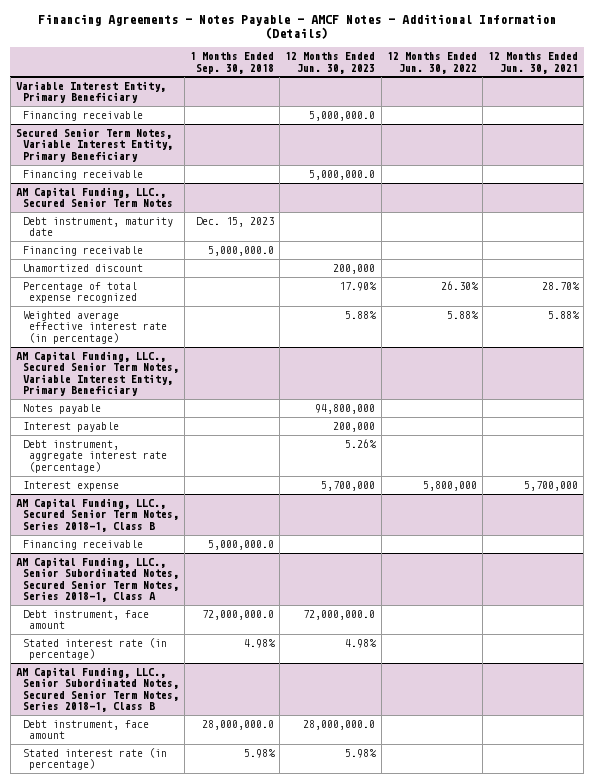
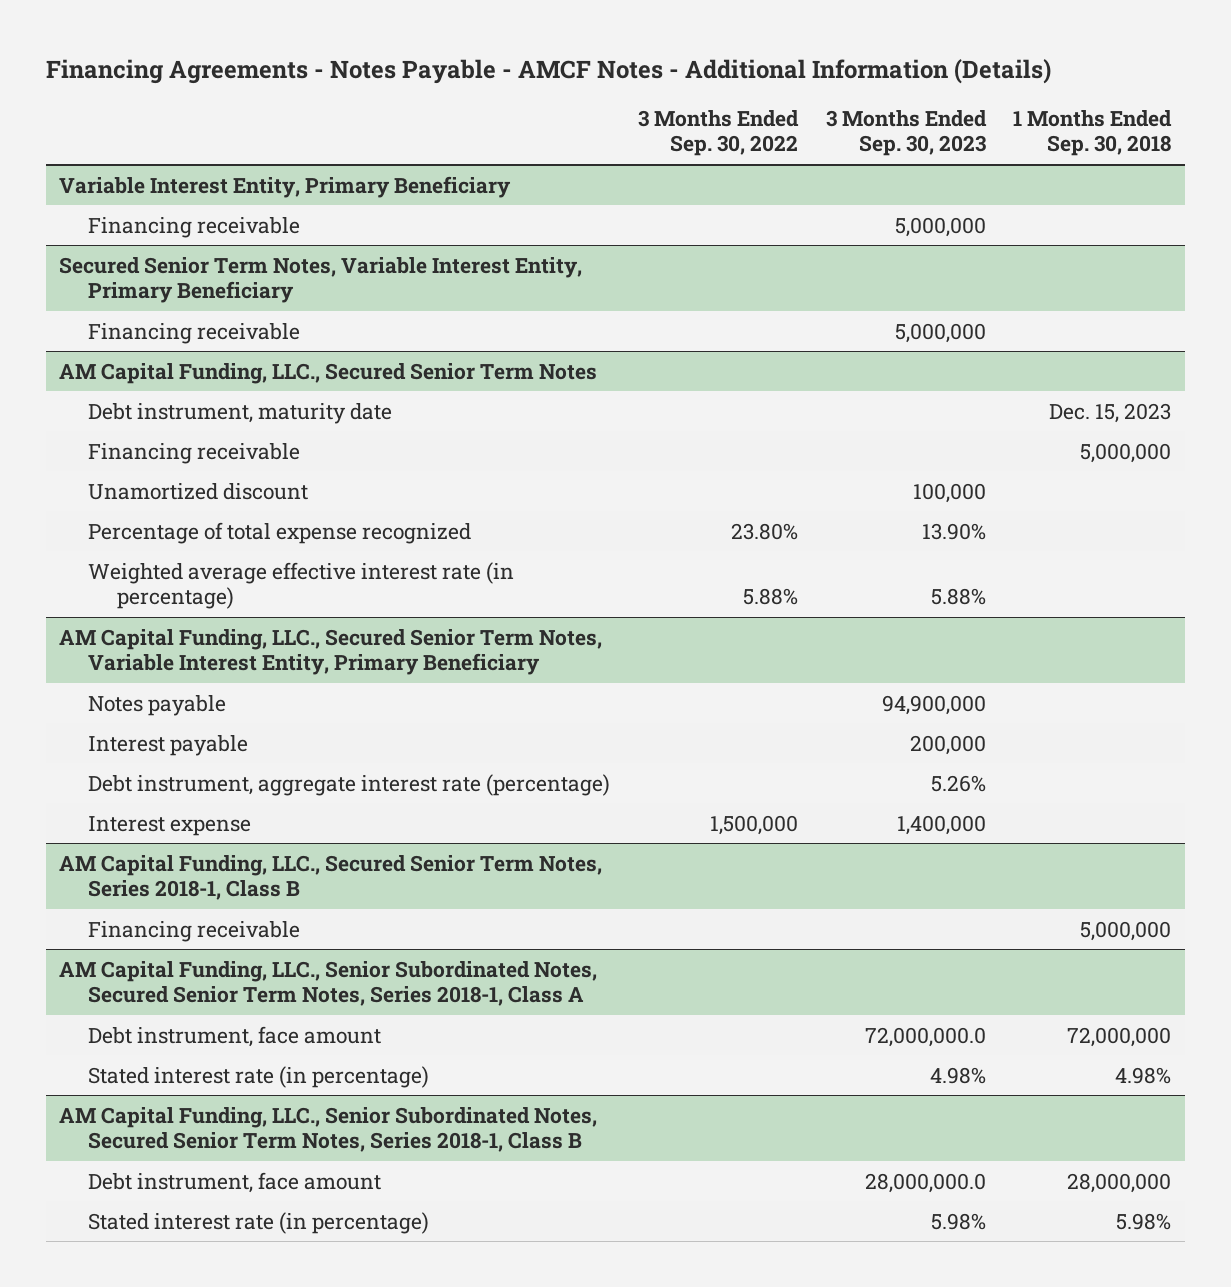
[285,52,376,74] 12 Months Ended Jun. 30, 2023 -> none
[386,52,477,74] 12 Months Ended Jun. 30, 2022 -> none
[488,52,579,74] 12 Months Ended Jun. 30, 2021 -> none
none -> [637,110,799,157] 3 Months Ended Sep. 30, 2022
none -> [825,110,987,157] 3 Months Ended Sep. 30, 2023
[207,245,274,256] 5,000,000.0 -> [1080,442,1172,463] 5,000,000
[207,539,274,550] 5,000,000.0 -> [1080,920,1172,941] 5,000,000
[201,609,274,620] 72,000,000.0 -> [1067,1026,1172,1047] 72,000,000
[201,719,274,730] 28,000,000.0 -> [1067,1172,1172,1193] 28,000,000

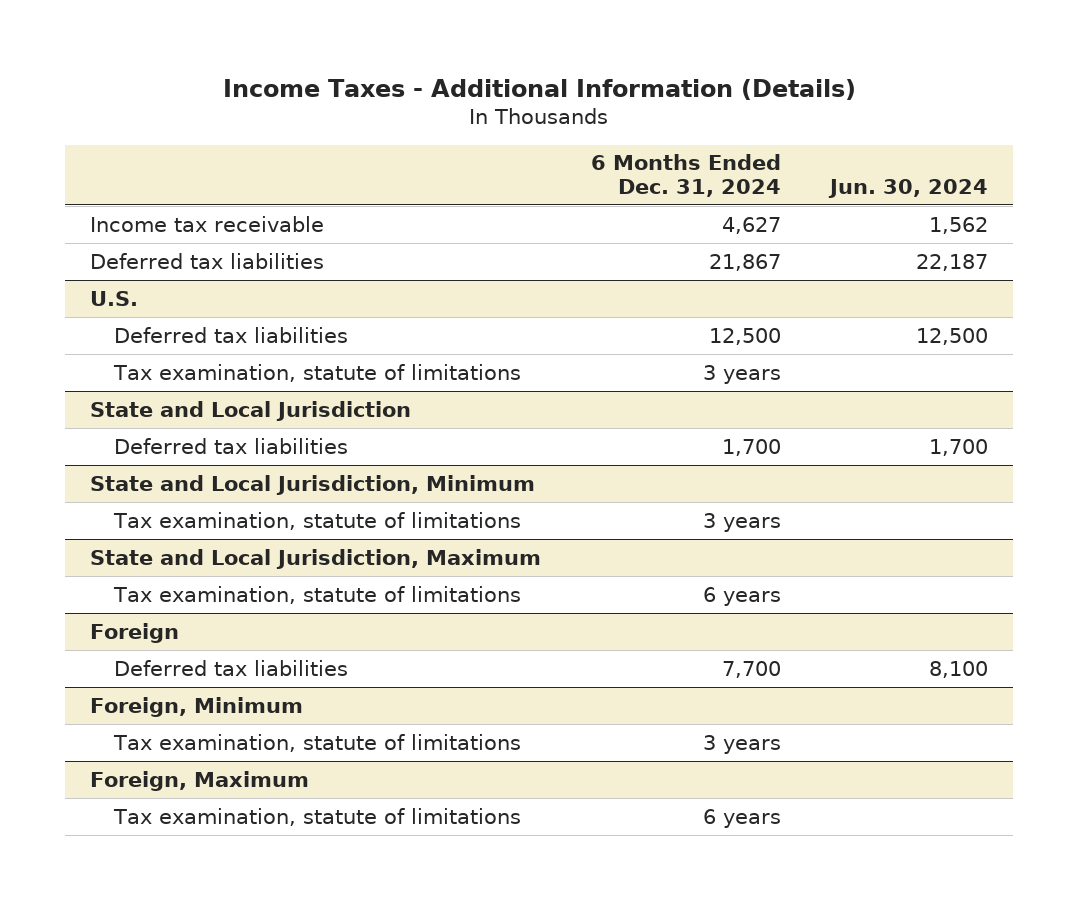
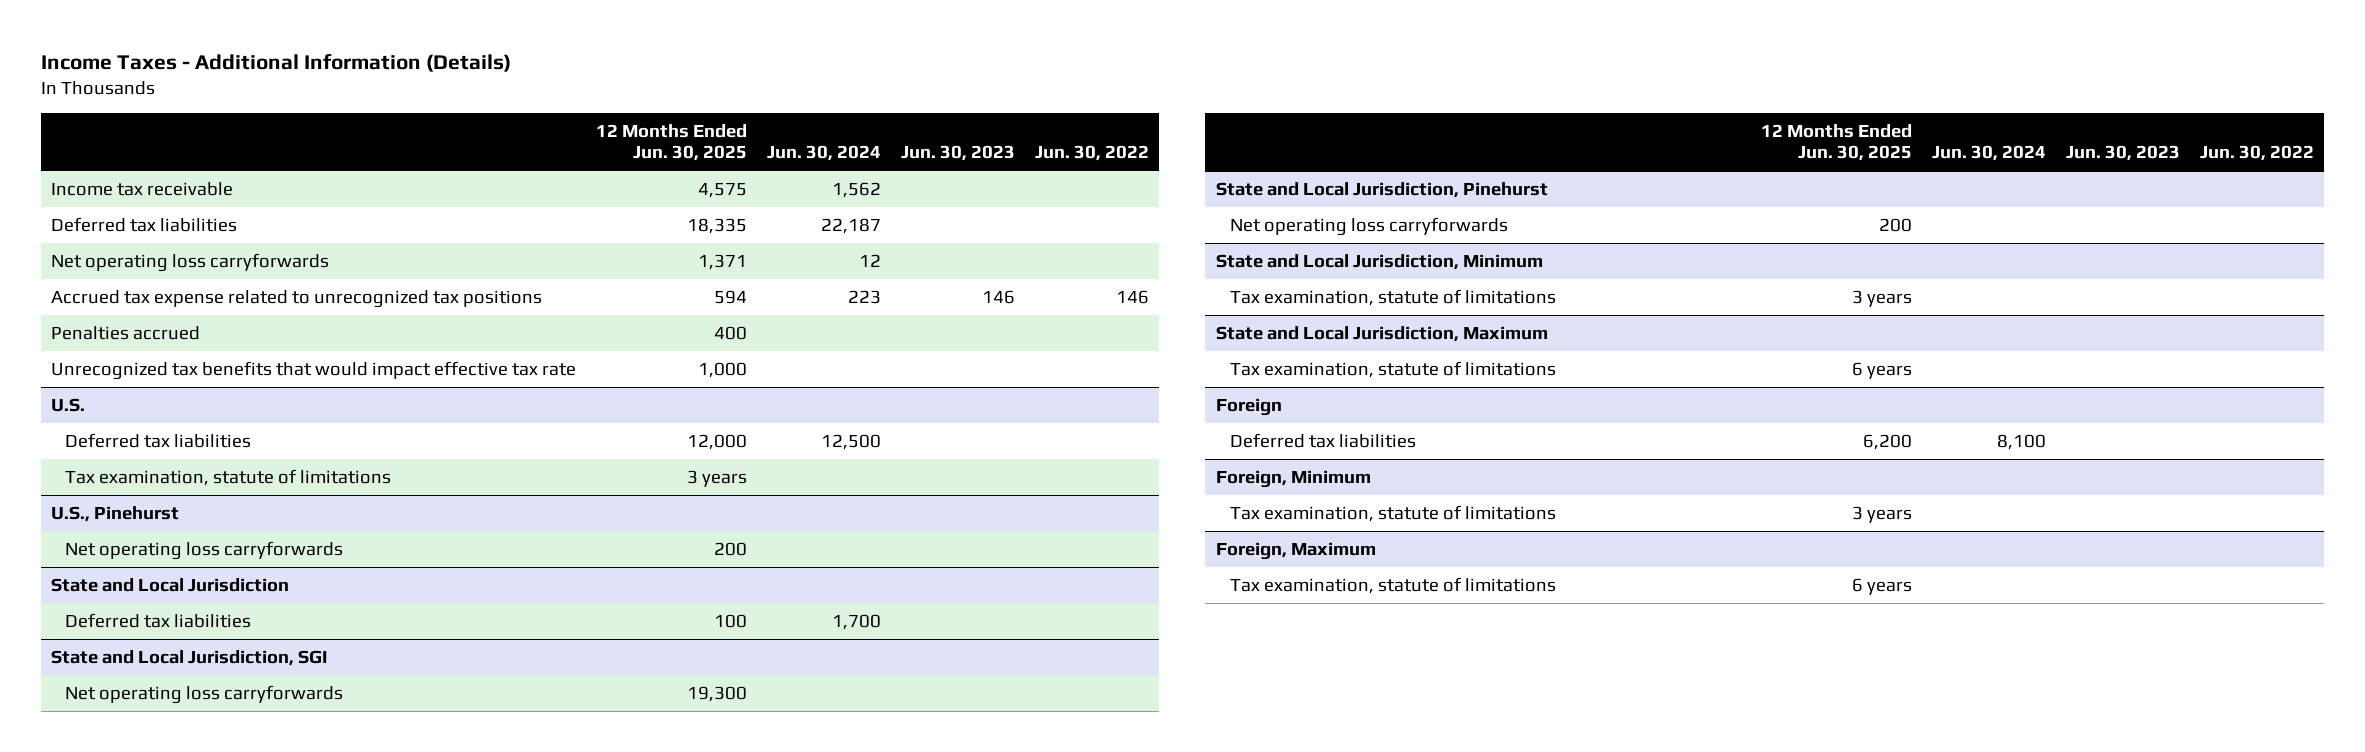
[590,154,781,198] 6 Months Ended Dec. 31, 2024 -> none
none -> [596,123,748,162] 12 Months Ended Jun. 30, 2025
none -> [901,145,1016,162] Jun. 30, 2023
none -> [1035,145,1150,162] Jun. 30, 2022
none -> [50,253,329,273] Net operating loss carryforwards
none -> [50,290,542,309] Accrued tax expense related to unrecognized tax positions
none -> [50,326,200,341] Penalties accrued
none -> [50,361,576,381] Unrecognized tax benefits that would impact effective tax rate
none -> [50,506,179,523] U.S., Pinehurst
none -> [65,541,344,561] Net operating loss carryforwards
none -> [50,650,327,667] State and Local Jurisdiction, SGI
none -> [65,685,344,705] Net operating loss carryforwards
none -> [1215,182,1548,199] State and Local Jurisdiction, Pinehurst
none -> [1230,217,1509,237] Net operating loss carryforwards

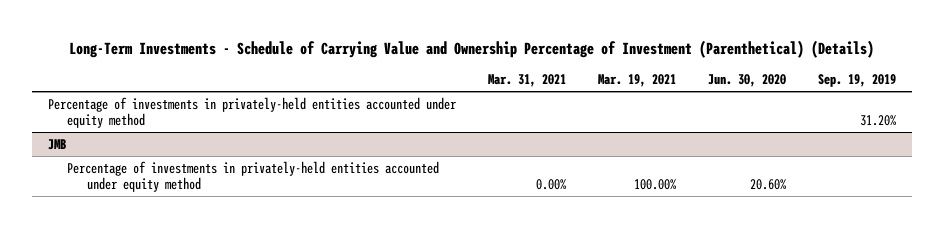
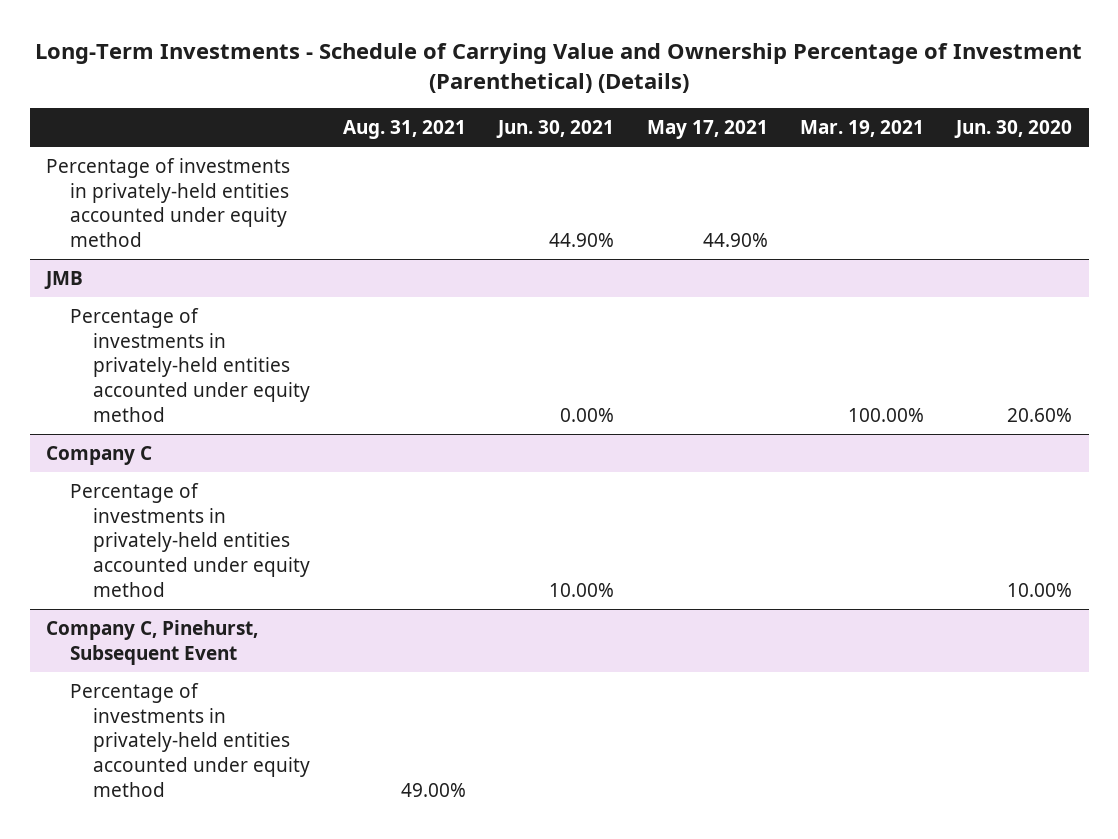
[488,74,567,88] Mar. 31, 2021 -> none
[817,74,896,88] Sep. 19, 2019 -> none
none -> [342,120,466,140] Aug. 31, 2021
none -> [496,120,615,139] Jun. 30, 2021
none -> [646,120,768,140] May 17, 2021
none -> [45,445,152,465] Company C
none -> [69,482,311,597] Percentage of investments in privately-held entities accounted under equity method
none -> [45,619,258,665] Company C, Pinehurst, Subsequent Event
none -> [69,682,311,797] Percentage of investments in privately-held entities accounted under equity method

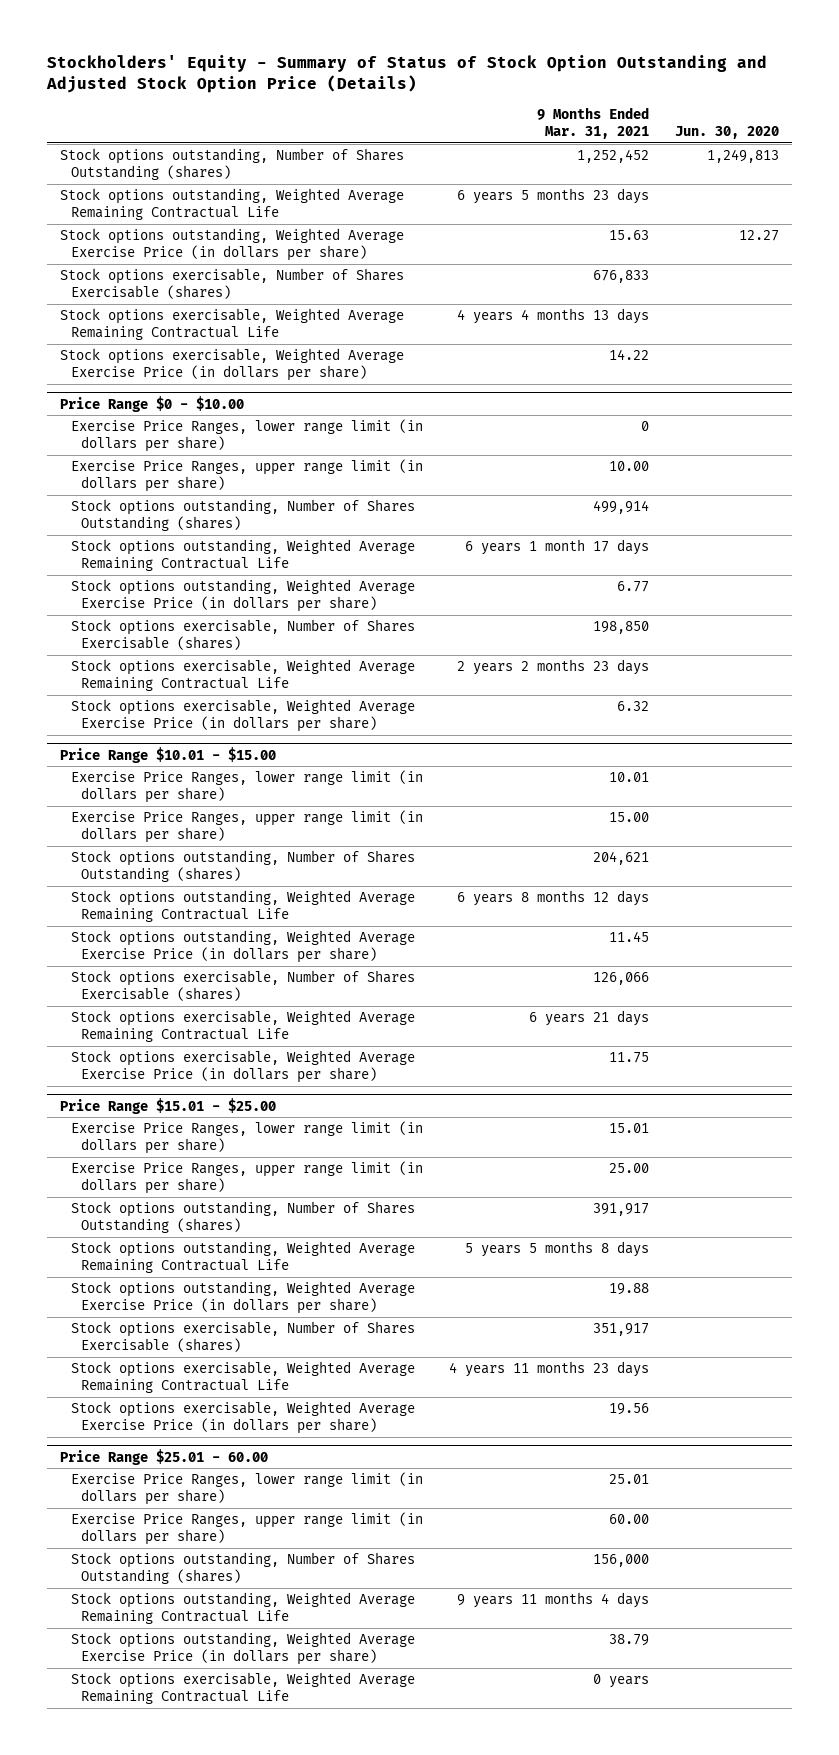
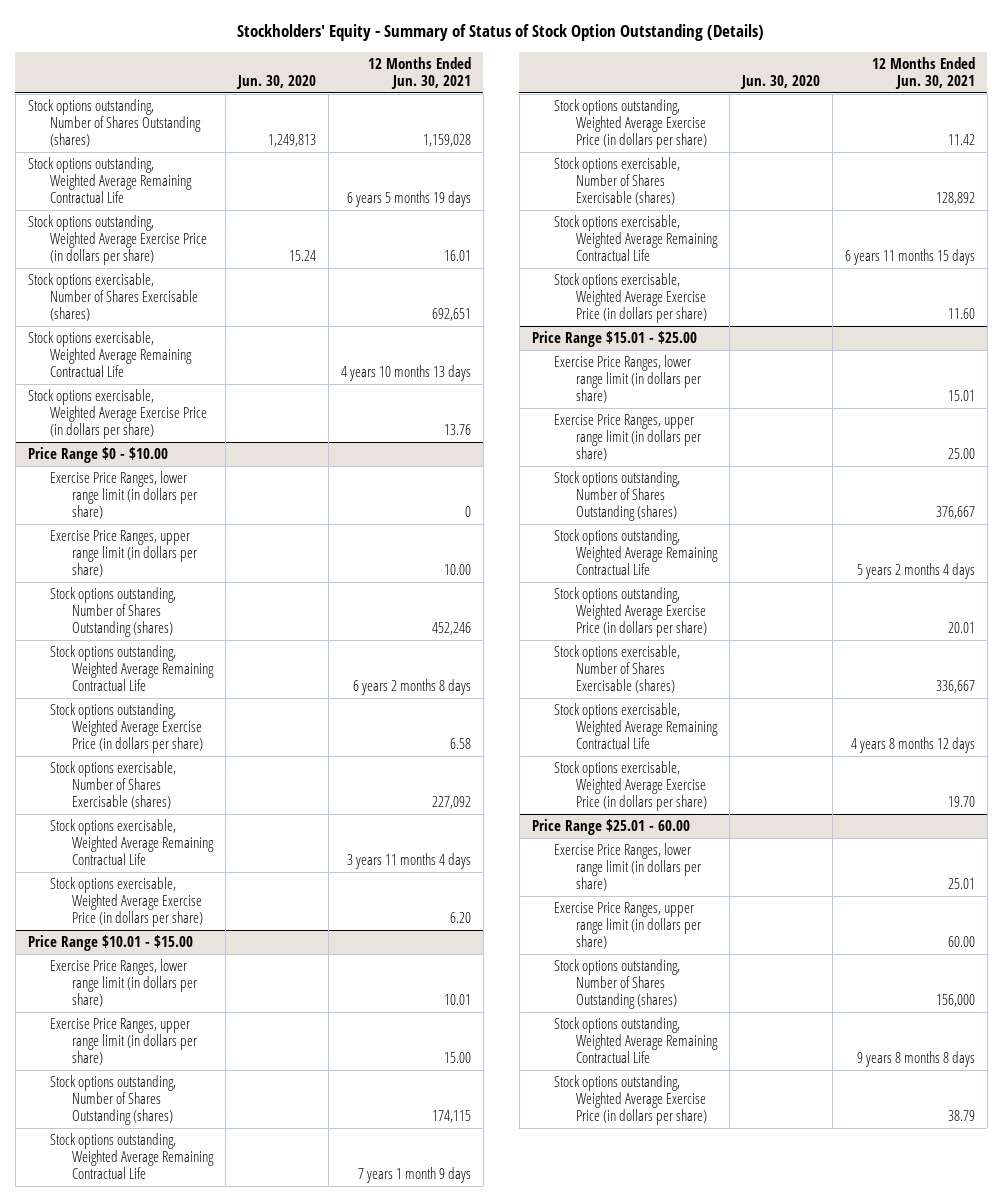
[46,55,768,94] Stockholders' Equity - Summary of Status of Stock Option Outstanding and Adjusted Stock Option Price (Details) -> [237,24,765,42] Stockholders' Equity - Summary of Status of Stock Option Outstanding (Details)
[536,107,649,139] 9 Months Ended Mar. 31, 2021 -> none
none -> [367,56,471,89] 12 Months Ended Jun. 30, 2021
[738,230,779,242] 12.27 -> [289,250,317,262] 15.24
[70,1672,415,1704] Stock options exercisable, Weighted Average Remaining Contractual Life -> none

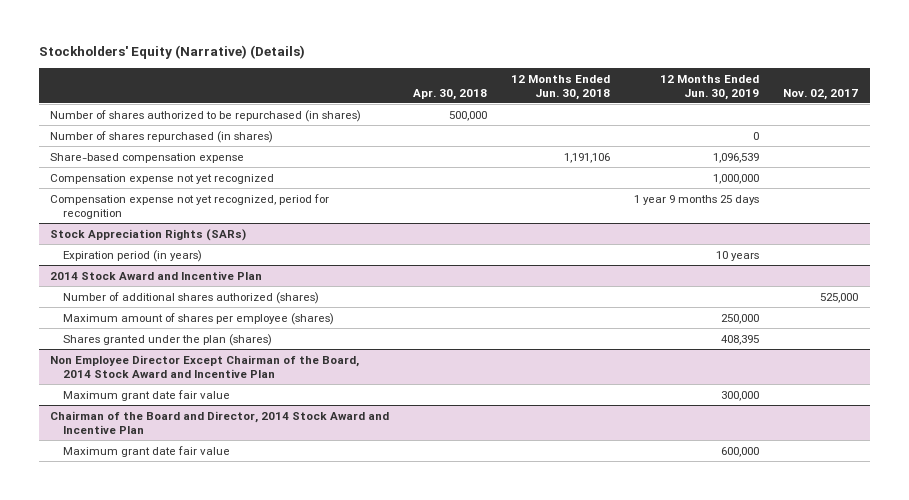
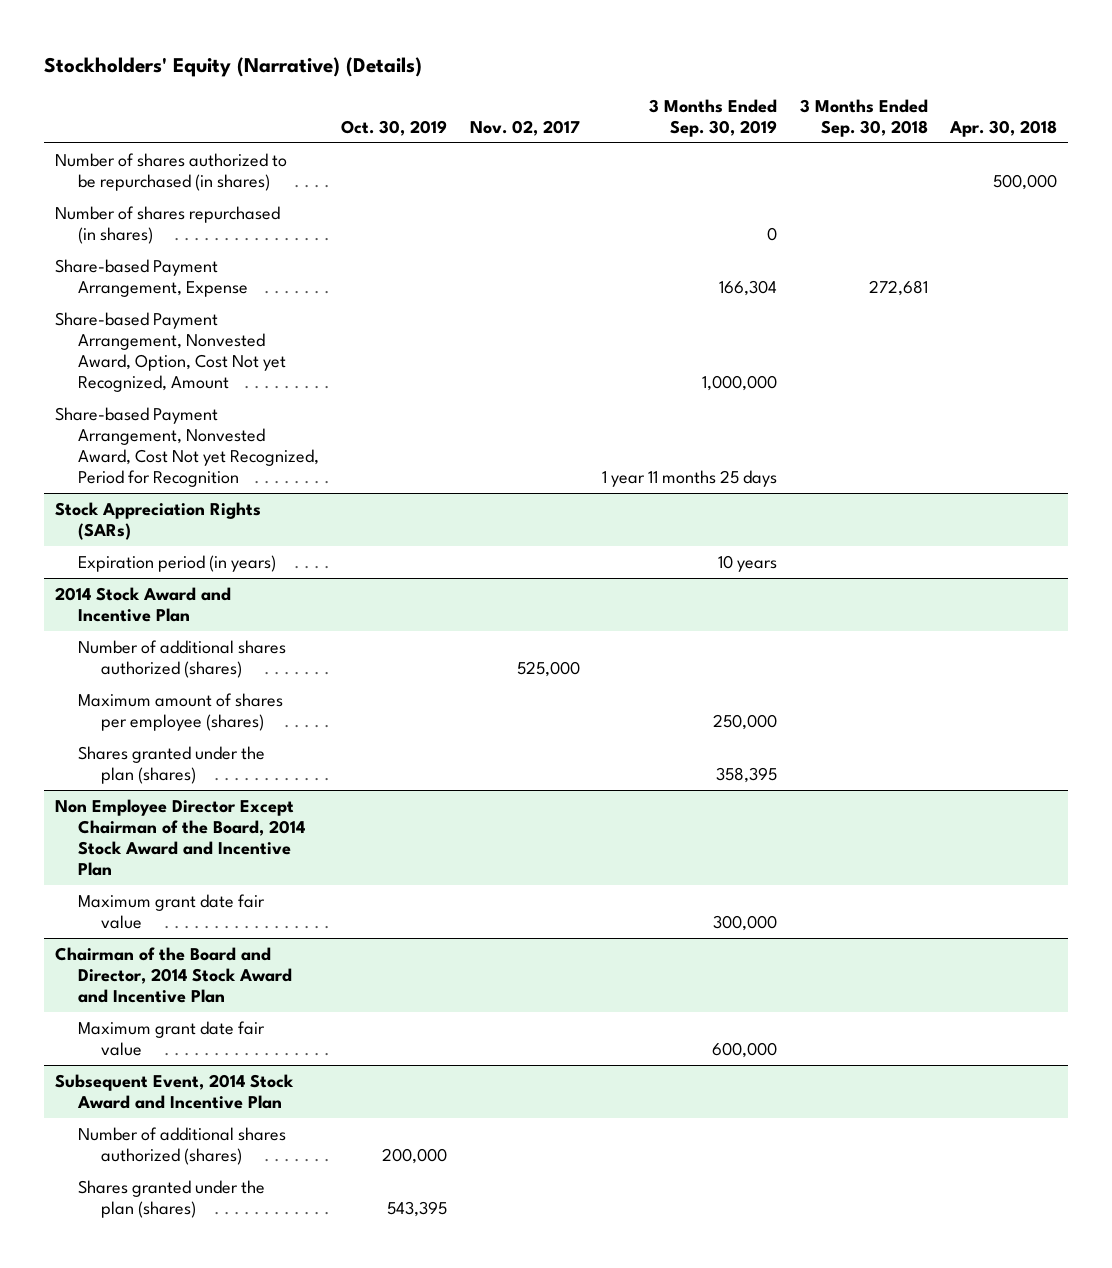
[511,74,611,100] 12 Months Ended Jun. 30, 2018 -> none
[660,74,760,100] 12 Months Ended Jun. 30, 2019 -> none
none -> [341,119,448,136] Oct. 30, 2019
none -> [649,98,778,137] 3 Months Ended Sep. 30, 2019
none -> [799,98,928,137] 3 Months Ended Sep. 30, 2018
[50,152,245,163] Share-based compensation expense -> [54,258,249,297] Share-based Payment Arrangement, Expense
[50,173,275,184] Compensation expense not yet recognized -> [54,311,287,393] Share-based Payment Arrangement, Nonvested Award, Option, Cost Not yet Recognized, Amount
[50,193,330,219] Compensation expense not yet recognized, period for recognition -> [54,406,320,488] Share-based Payment Arrangement, Nonvested Award, Cost Not yet Recognized, Period for Recognition
none -> [54,1073,294,1109] Subsequent Event, 2014 Stock Award and Incentive Plan
none -> [78,1126,287,1165] Number of additional shares authorized (shares)
none -> [78,1179,266,1218] Shares granted under the plan (shares)

